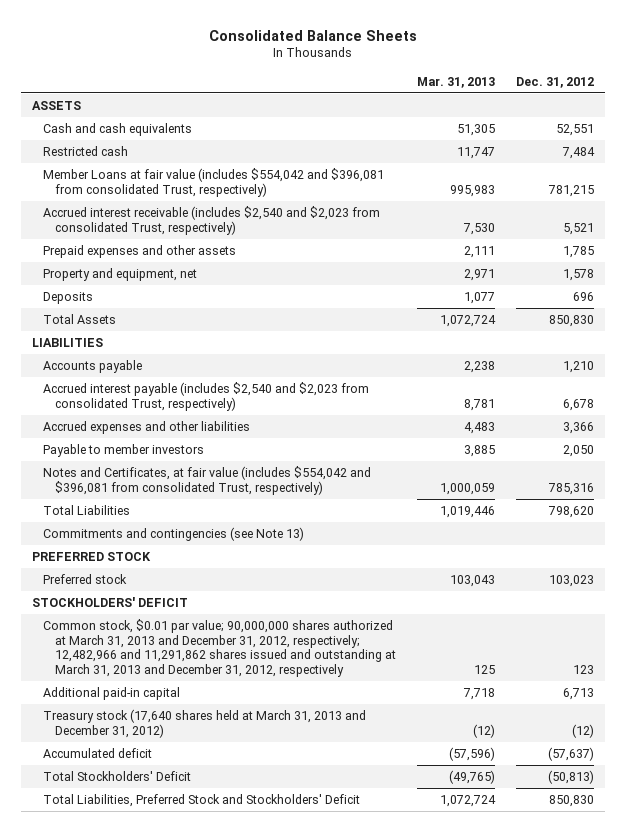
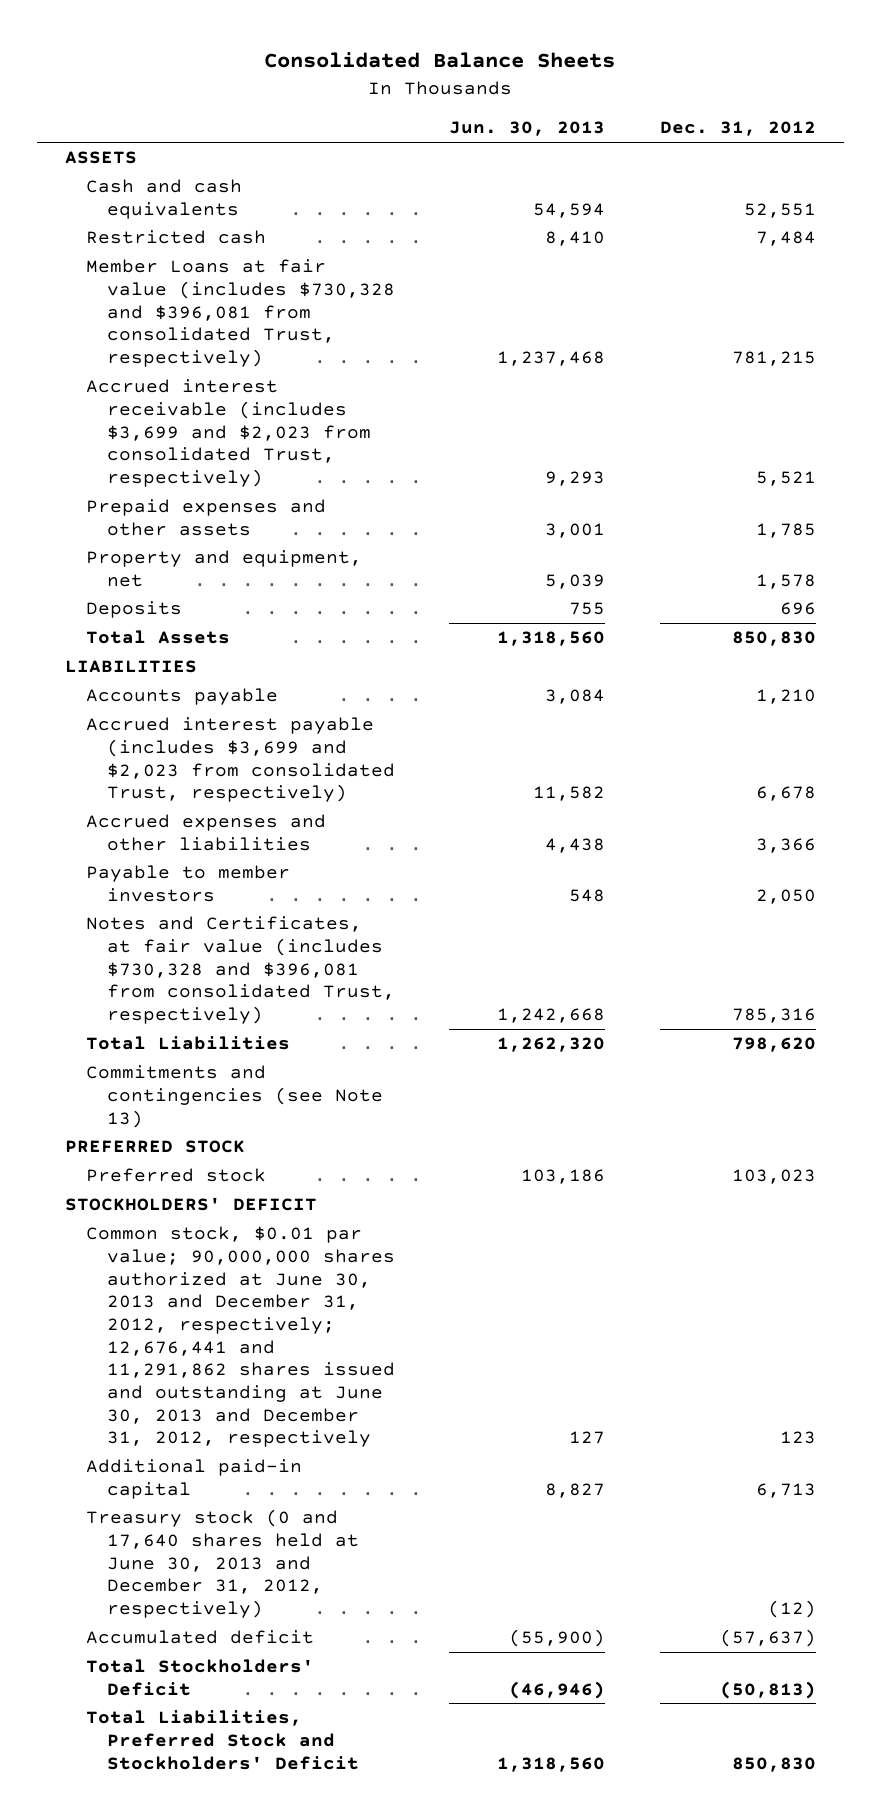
[416,76,495,88] Mar. 31, 2013 -> none
none -> [449,121,606,137] Jun. 30, 2013
[43,168,385,197] Member Loans at fair value (includes $554,042 and $396,081 from consolidated Trust, respectively) -> [85,259,395,367] Member Loans at fair value (includes $730,328 and $396,081 from consolidated Trust, respectively)
[43,206,381,235] Accrued interest receivable (includes $2,540 and $2,023 from consolidated Trust, respectively) -> [85,379,371,487] Accrued interest receivable (includes $3,699 and $2,023 from consolidated Trust, respectively)
[43,382,370,411] Accrued interest payable (includes $2,540 and $2,023 from consolidated Trust, respectively) -> [85,717,395,803] Accrued interest payable (includes $3,699 and $2,023 from consolidated Trust, respectively)
[43,466,372,495] Notes and Certificates, at fair value (includes $554,042 and $396,081 from consolidated Trust, respectively) -> [85,916,395,1024] Notes and Certificates, at fair value (includes $730,328 and $396,081 from consolidated Trust, respectively)
[43,619,396,677] Common stock, $0.01 par value; 90,000,000 shares authorized at March 31, 2013 and December 31, 2012, respectively; 12,482,966 and 11,291,862 shares issued and outstanding at March 31, 2013 and December 31, 2012, respectively -> [85,1226,395,1448] Common stock, $0.01 par value; 90,000,000 shares authorized at June 30, 2013 and December 31, 2012, respectively; 12,676,441 and 11,291,862 shares issued and outstanding at June 30, 2013 and December 31, 2012, respectively
[43,709,367,738] Treasury stock (17,640 shares held at March 31, 2013 and December 31, 2012) -> [85,1509,359,1618] Treasury stock (0 and 17,640 shares held at June 30, 2013 and December 31, 2012, respectively)

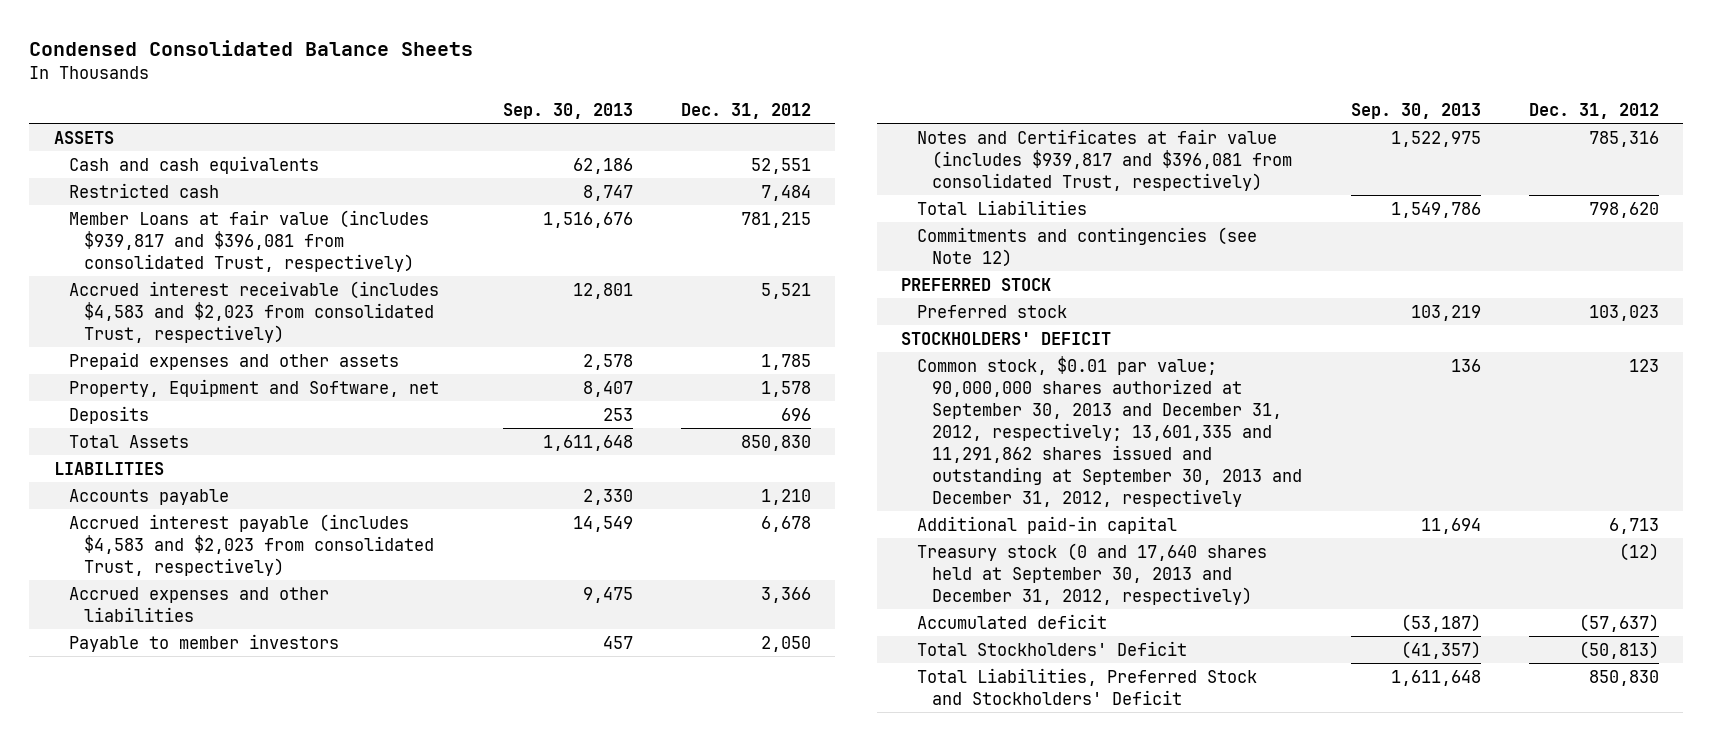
[264,52,616,69] Consolidated Balance Sheets -> [29,39,474,56] Condensed Consolidated Balance Sheets
[449,121,606,137] Jun. 30, 2013 -> none
none -> [502,102,633,119] Sep. 30, 2013
[85,259,395,367] Member Loans at fair value (includes $730,328 and $396,081 from consolidated Trust, respectively) -> [68,209,429,272] Member Loans at fair value (includes $939,817 and $396,081 from consolidated Trust, respectively)
[85,379,371,487] Accrued interest receivable (includes $3,699 and $2,023 from consolidated Trust, respectively) -> [68,280,439,343] Accrued interest receivable (includes $4,583 and $2,023 from consolidated Trust, respectively)
[85,550,362,587] Property and equipment, net -> [68,378,439,397] Property, Equipment and Software, net
[85,717,395,803] Accrued interest payable (includes $3,699 and $2,023 from consolidated Trust, respectively) -> [68,513,435,576] Accrued interest payable (includes $4,583 and $2,023 from consolidated Trust, respectively)
[85,916,395,1024] Notes and Certificates, at fair value (includes $730,328 and $396,081 from consolidated Trust, respectively) -> [916,128,1293,191] Notes and Certificates at fair value (includes $939,817 and $396,081 from consolidated Trust, respectively)
[85,1065,383,1128] Commitments and contingencies (see Note 13) -> [916,226,1257,267] Commitments and contingencies (see Note 12)
[85,1226,395,1448] Common stock, $0.01 par value; 90,000,000 shares authorized at June 30, 2013 and December 31, 2012, respectively; 12,676,441 and 11,291,862 shares issued and outstanding at June 30, 2013 and December 31, 2012, respectively -> [916,355,1303,507] Common stock, $0.01 par value; 90,000,000 shares authorized at September 30, 2013 and December 31, 2012, respectively; 13,601,335 and 11,291,862 shares issued and outstanding at September 30, 2013 and December 31, 2012, respectively
[85,1509,359,1618] Treasury stock (0 and 17,640 shares held at June 30, 2013 and December 31, 2012, respectively) -> [916,542,1267,605] Treasury stock (0 and 17,640 shares held at September 30, 2013 and December 31, 2012, respectively)

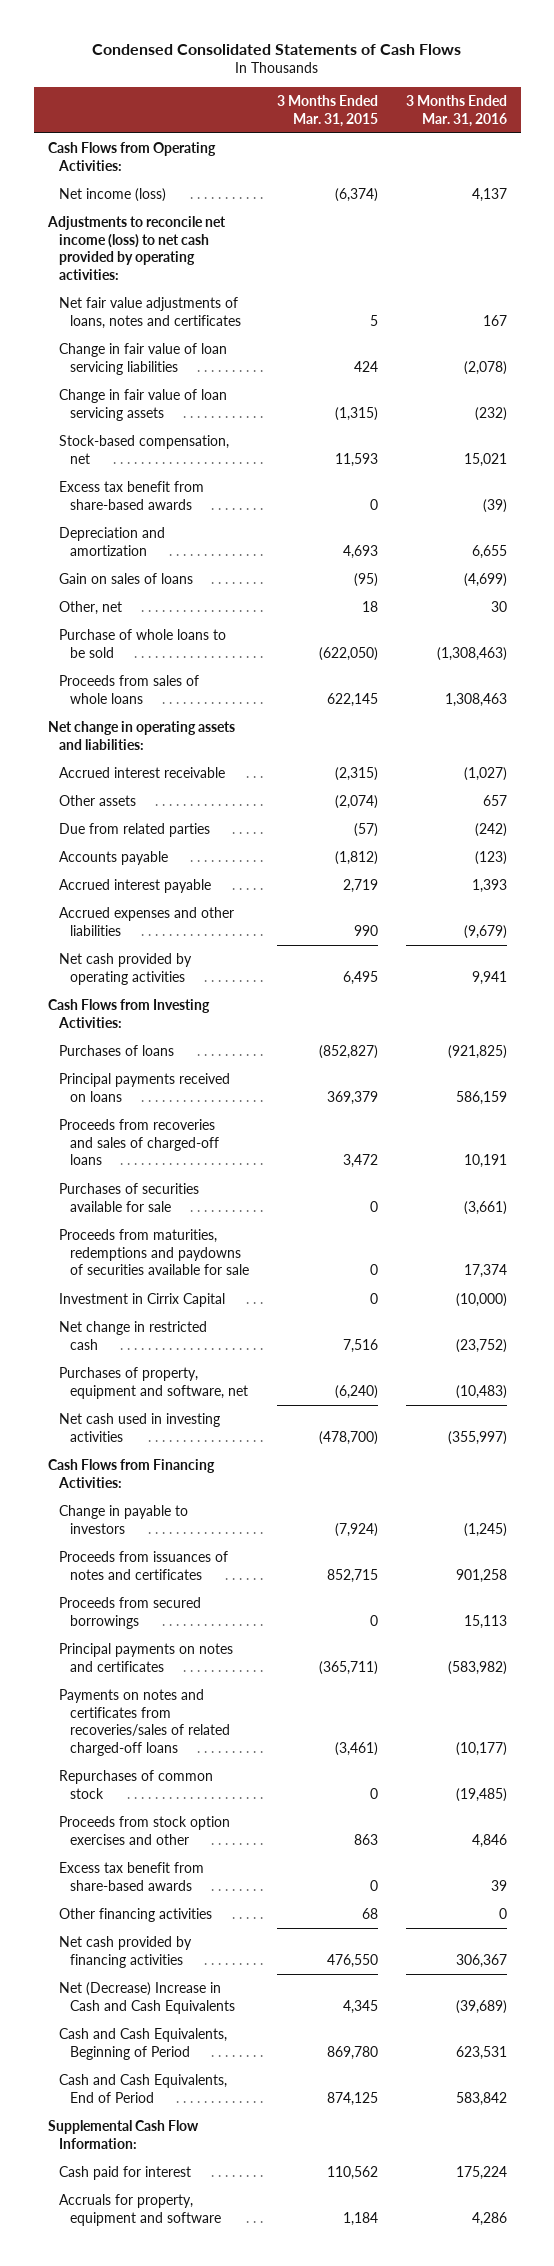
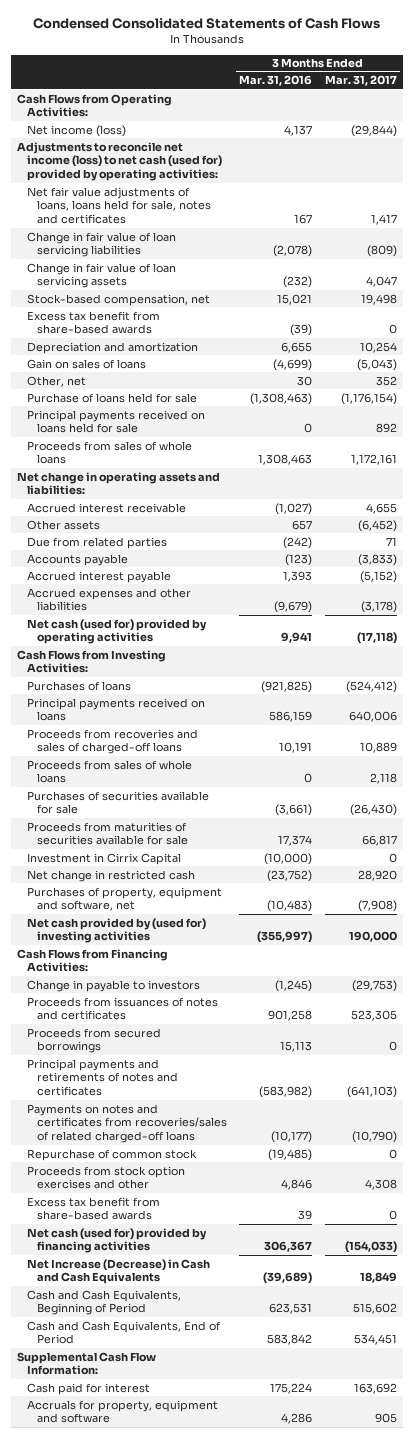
[276,94,378,127] 3 Months Ended Mar. 31, 2015 -> none
none -> [324,75,397,87] Mar. 31, 2017
[46,215,226,281] Adjustments to reconcile net income (loss) to net cash provided by operating activities: -> [17,141,223,182] Adjustments to reconcile net income (loss) to net cash (used for) provided by operating activities:
[58,296,241,329] Net fair value adjustments of loans, notes and certificates -> [27,186,211,225] Net fair value adjustments of loans, loans held for sale, notes and certificates
[58,628,226,658] Purchase of whole loans to be sold -> [27,392,198,403] Purchase of loans held for sale
none -> [27,409,206,434] Principal payments received on loans held for sale
[58,952,192,985] Net cash provided by operating activities -> [27,618,208,645] Net cash (used for) provided by operating activities
none -> [27,759,193,784] Proceeds from sales of whole loans
[58,1228,249,1276] Proceeds from maturities, redemptions and paydowns of securities available for sale -> [27,821,188,846] Proceeds from maturities of securities available for sale
[58,1412,220,1442] Net cash used in investing activities -> [27,917,207,944] Net cash provided by (used for) investing activities
[58,1642,233,1672] Principal payments on notes and certificates -> [27,1058,178,1097] Principal payments and retirements of notes and certificates
[58,1769,213,1799] Repurchases of common stock -> [27,1148,198,1161] Repurchase of common stock
[58,1907,212,1922] Other financing activities -> none
[58,1935,192,1968] Net cash provided by financing activities -> [27,1227,208,1254] Net cash (used for) provided by financing activities
[58,1981,235,2014] Net (Decrease) Increase in Cash and Cash Equivalents -> [27,1258,211,1285] Net Increase (Decrease) in Cash and Cash Equivalents

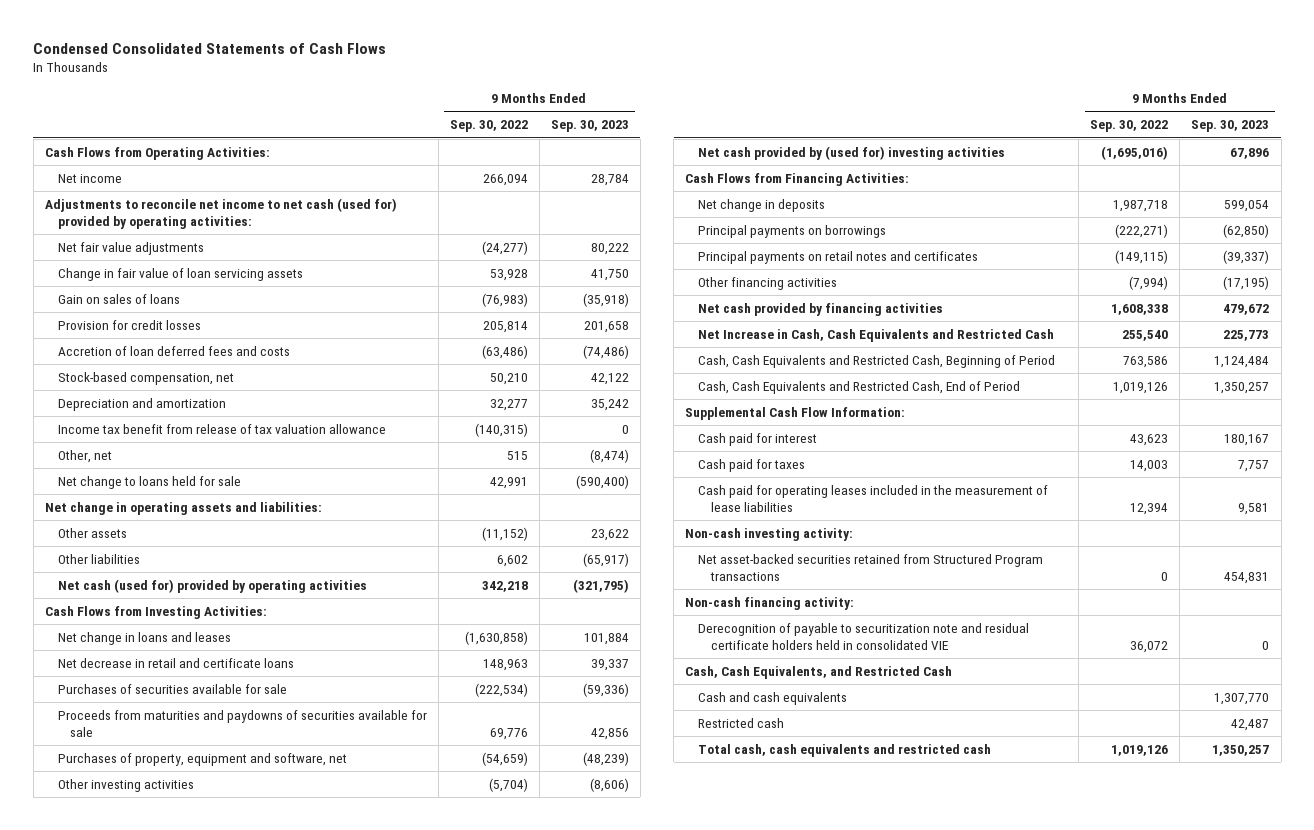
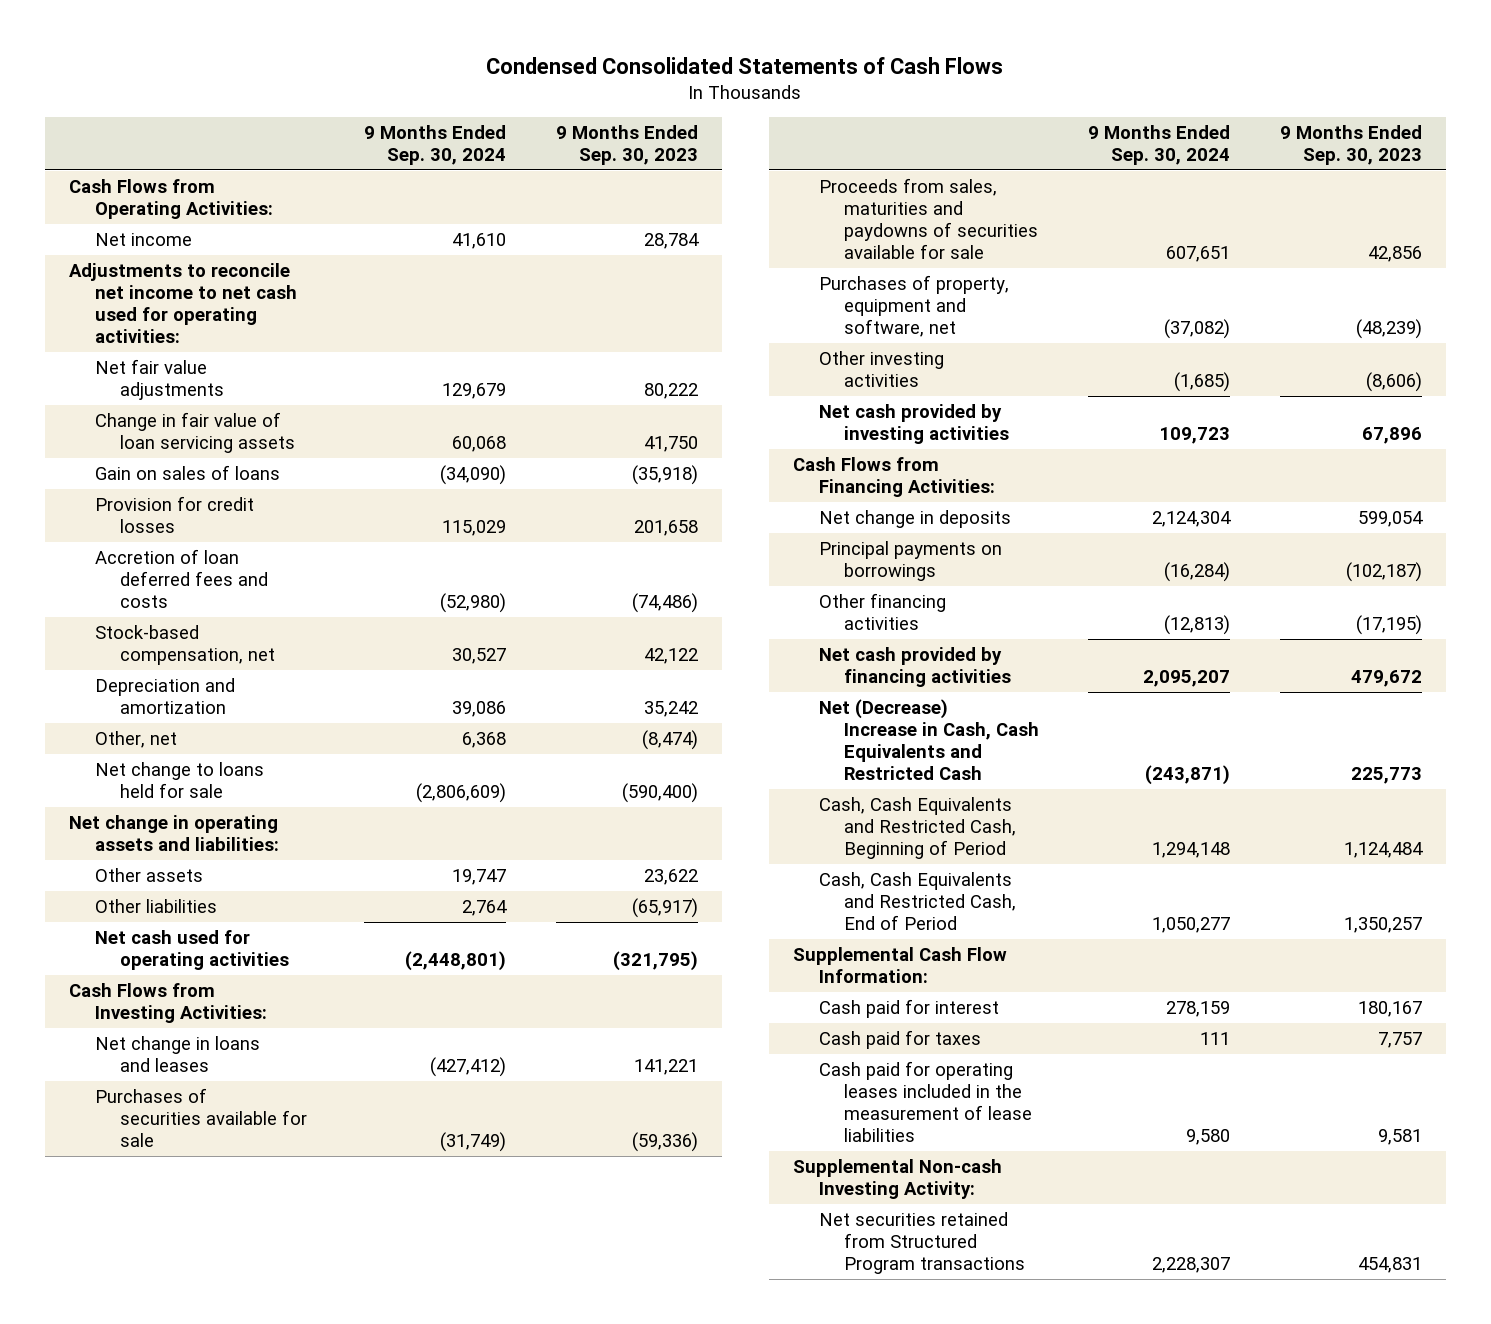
[449,120,528,133] Sep. 30, 2022 -> none
none -> [364,125,507,166] 9 Months Ended Sep. 30, 2024
[44,197,397,229] Adjustments to reconcile net income to net cash (used for) provided by operating activities: -> [69,262,297,344] Adjustments to reconcile net income to net cash used for operating activities:
[57,423,386,434] Income tax benefit from release of tax valuation allowance -> none
[57,578,367,593] Net cash (used for) provided by operating activities -> [94,929,289,970] Net cash used for operating activities
[57,657,294,668] Net decrease in retail and certificate loans -> none
[583,632,629,645] 101,884 -> [633,1058,698,1075] 141,221
[57,709,427,737] Proceeds from maturities and paydowns of securities available for sale -> [818,177,1038,260] Proceeds from sales, maturities and paydowns of securities available for sale
[698,145,1006,160] Net cash provided by (used for) investing activities -> [818,403,1009,444] Net cash provided by investing activities
[698,250,979,264] Principal payments on retail notes and certificates -> none
[1223,223,1270,238] (62,850) -> [1345,561,1422,582] (102,187)
[698,328,1055,342] Net Increase in Cash, Cash Equivalents and Restricted Cash -> [818,698,1039,781] Net (Decrease) Increase in Cash, Cash Equivalents and Restricted Cash
[685,596,855,610] Non-cash financing activity: -> none
[698,622,1030,650] Derecognition of payable to securitization note and residual certificate holders held in consolidated VIE -> none
[685,665,953,679] Cash, Cash Equivalents, and Restricted Cash -> none
[698,691,848,705] Cash and cash equivalents -> none
[698,717,785,728] Restricted cash -> none
[698,743,992,757] Total cash, cash equivalents and restricted cash -> none
[685,527,854,541] Non-cash investing activity: -> [793,1158,1003,1199] Supplemental Non-cash Investing Activity:
[698,553,1044,581] Net asset-backed securities retained from Structured Program transactions -> [818,1211,1025,1275] Net securities retained from Structured Program transactions

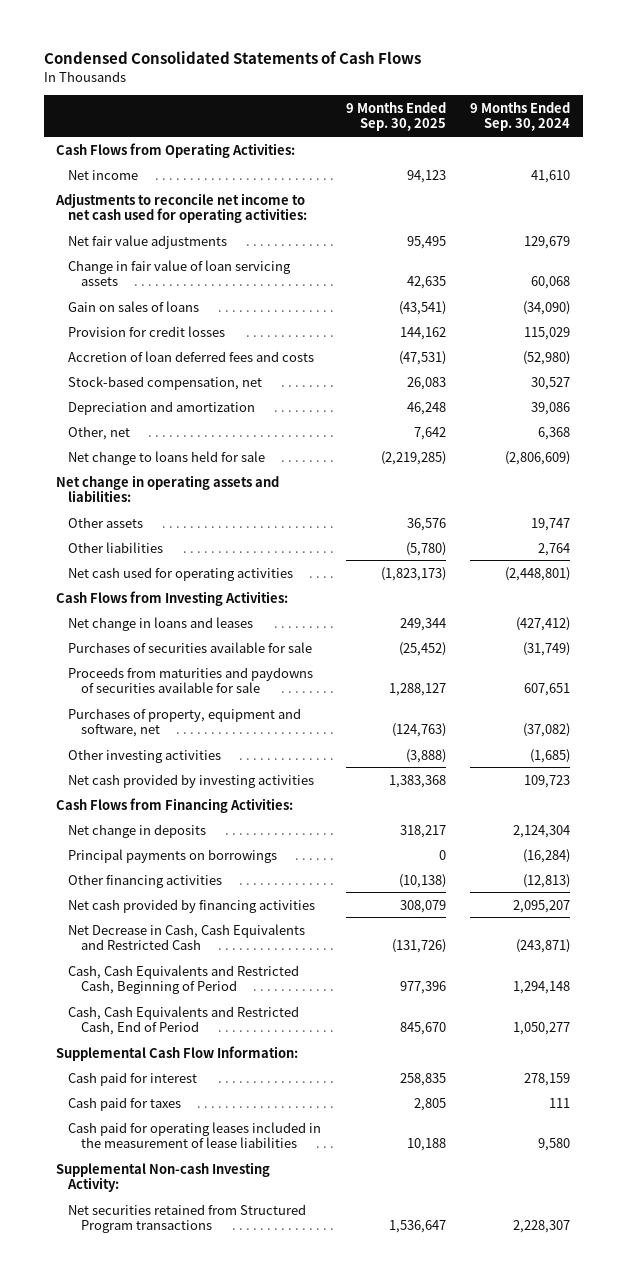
[555,125,698,166] 9 Months Ended Sep. 30, 2023 -> none
none -> [345,101,446,132] 9 Months Ended Sep. 30, 2025
[818,177,1038,260] Proceeds from sales, maturities and paydowns of securities available for sale -> [68,666,314,693] Proceeds from maturities and paydowns of securities available for sale
[818,698,1039,781] Net (Decrease) Increase in Cash, Cash Equivalents and Restricted Cash -> [68,923,306,950] Net Decrease in Cash, Cash Equivalents and Restricted Cash

